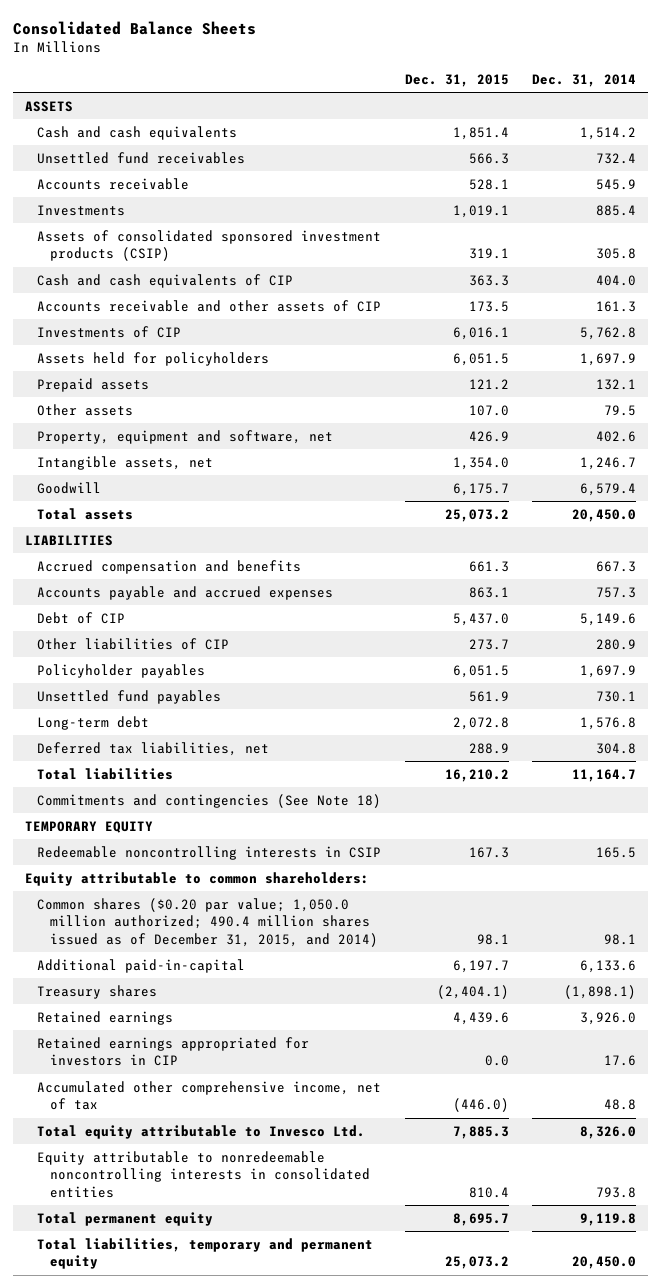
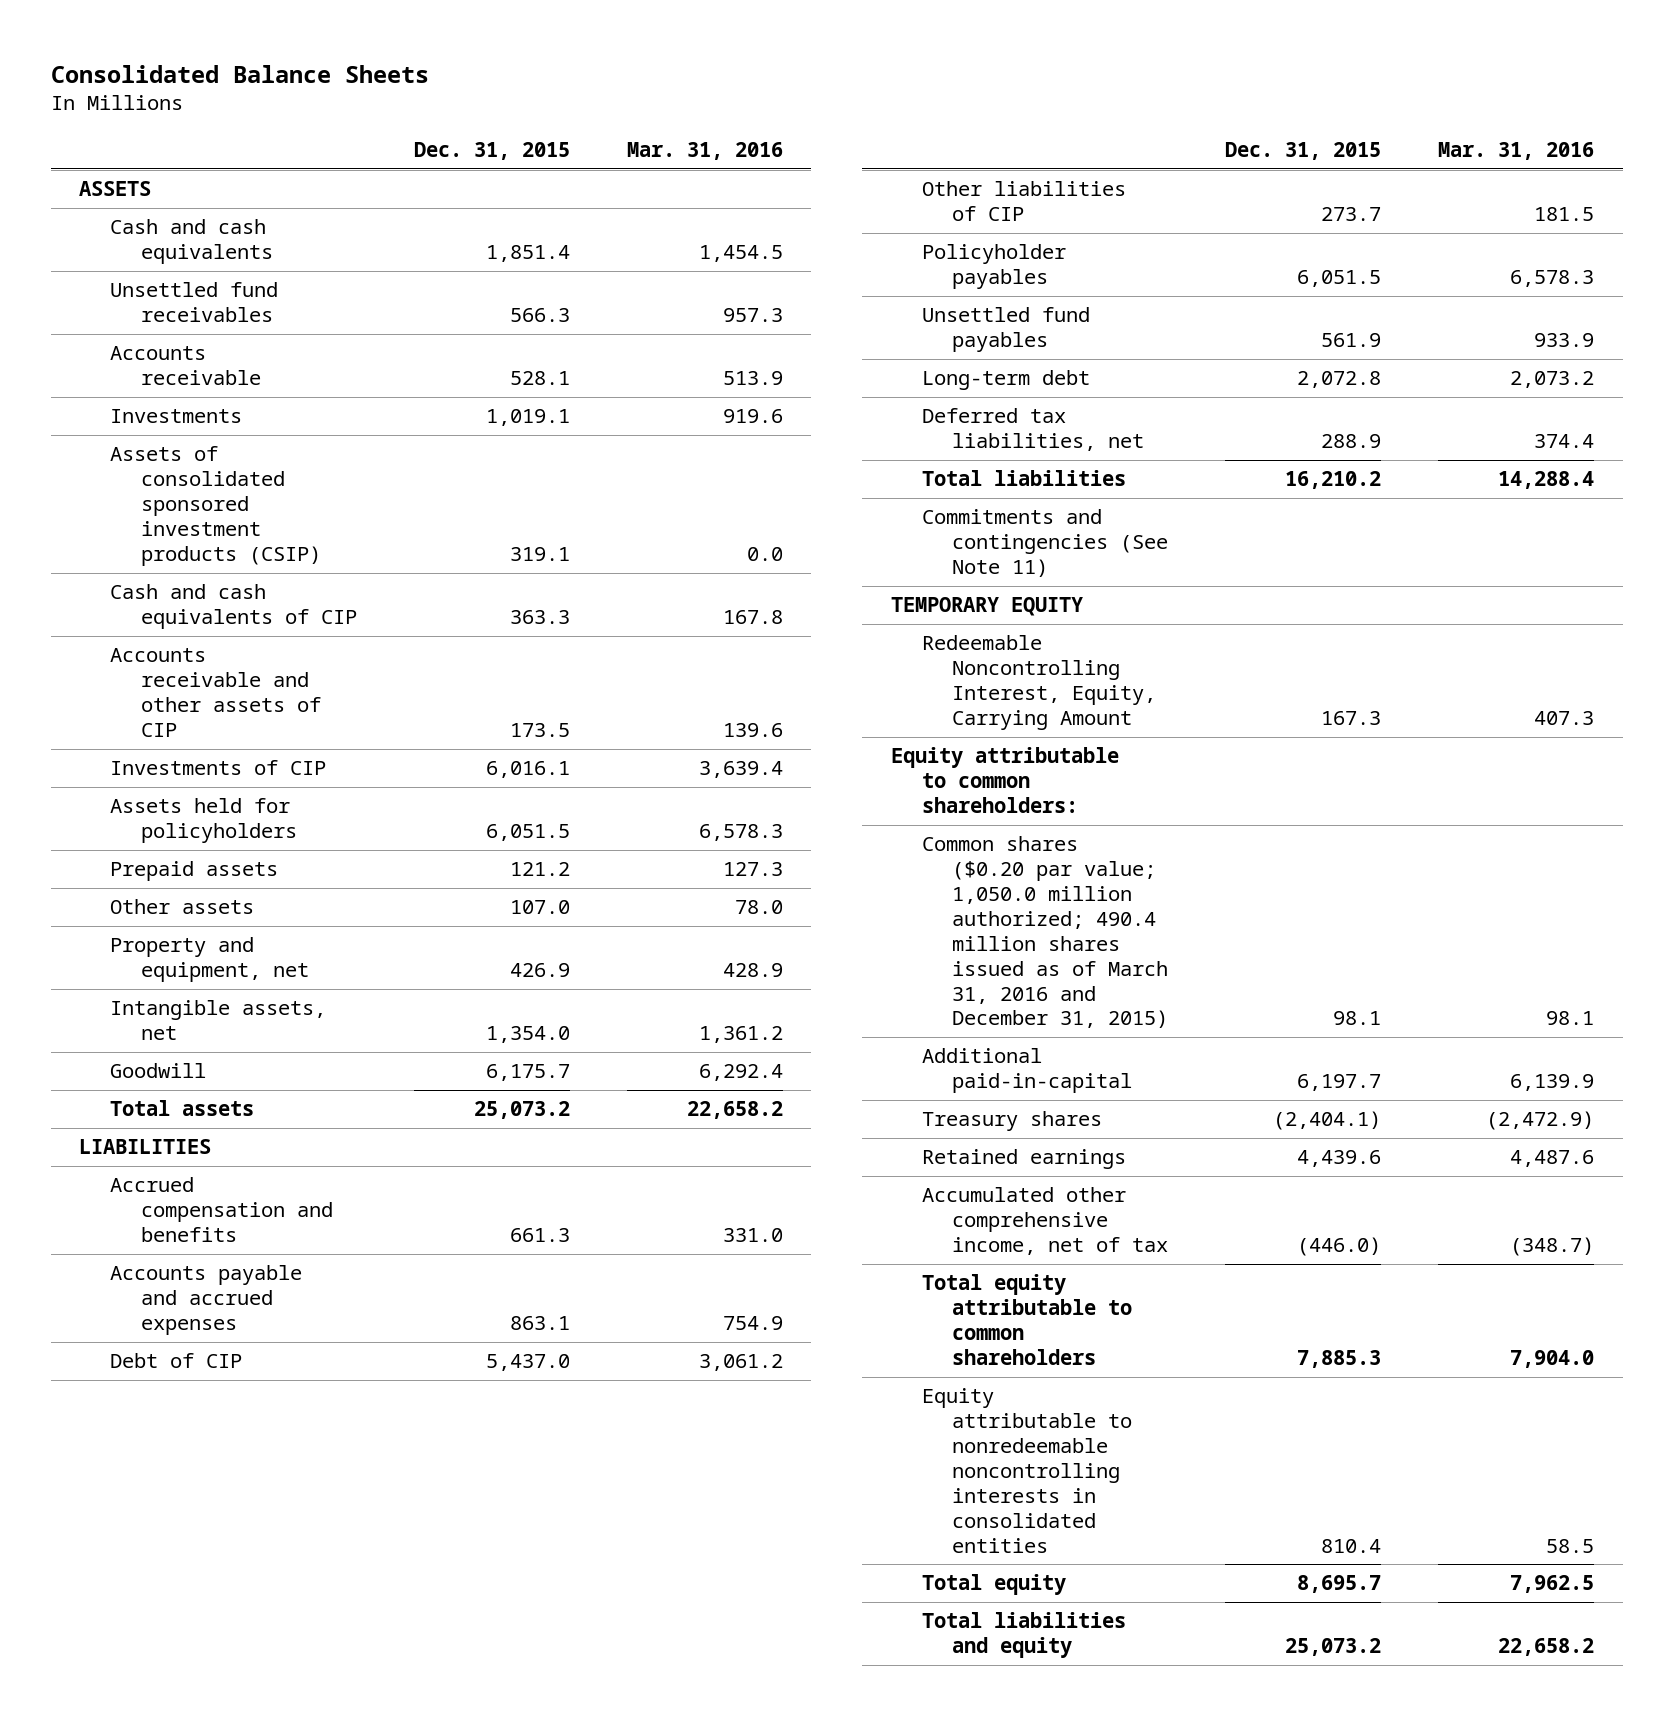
[532,73,637,87] Dec. 31, 2014 -> none
none -> [626,141,783,160] Mar. 31, 2016
[37,429,334,444] Property, equipment and software, net -> [110,937,309,983] Property and equipment, net
[37,793,382,808] Commitments and contingencies (See Note 18) -> [921,509,1169,578] Commitments and contingencies (See Note 11)
[37,845,382,860] Redeemable noncontrolling interests in CSIP -> [921,635,1157,730] Redeemable Noncontrolling Interest, Equity, Carrying Amount
[37,897,378,947] Common shares ($0.20 par value; 1,050.0 million authorized; 490.4 million shares issued as of December 31, 2015, and 2014) -> [921,836,1169,1029] Common shares ($0.20 par value; 1,050.0 million authorized; 490.4 million shares issued as of March 31, 2016 and December 31, 2015)
[37,1036,310,1067] Retained earnings appropriated for investors in CIP -> none
[37,1124,366,1139] Total equity attributable to Invesco Ltd. -> [921,1274,1133,1365] Total equity attributable to common shareholders
[37,1211,214,1226] Total permanent equity -> [921,1574,1066,1596] Total equity
[37,1237,374,1270] Total liabilities, temporary and permanent equity -> [921,1612,1126,1659] Total liabilities and equity

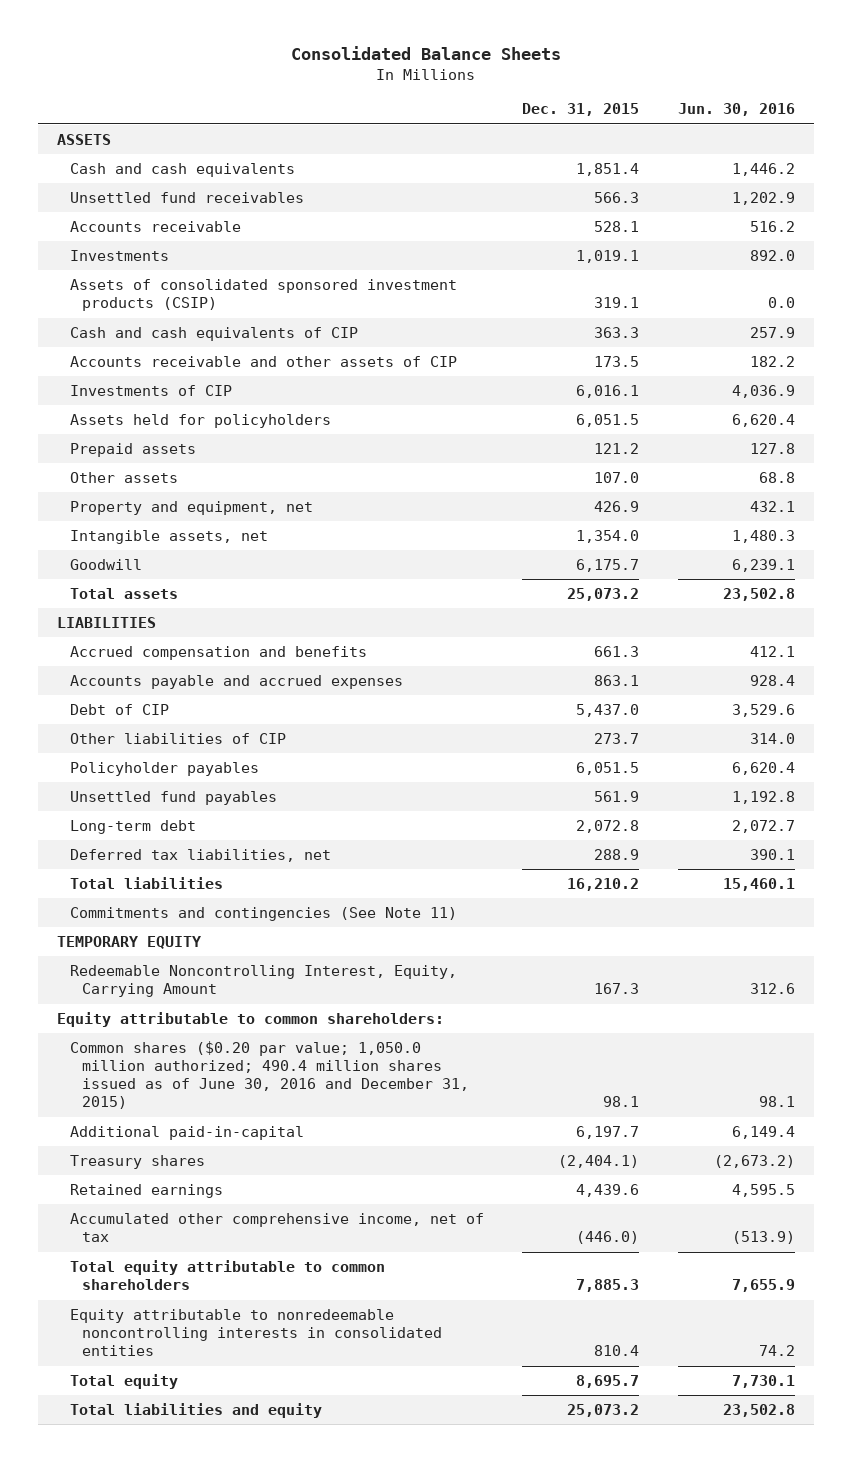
[626,141,783,160] Mar. 31, 2016 -> none
none -> [677,102,795,116] Jun. 30, 2016
[921,836,1169,1029] Common shares ($0.20 par value; 1,050.0 million authorized; 490.4 million shares issued as of March 31, 2016 and December 31, 2015) -> [69,1040,470,1110] Common shares ($0.20 par value; 1,050.0 million authorized; 490.4 million shares issued as of June 30, 2016 and December 31, 2015)

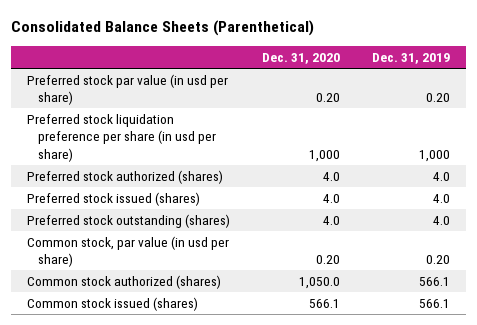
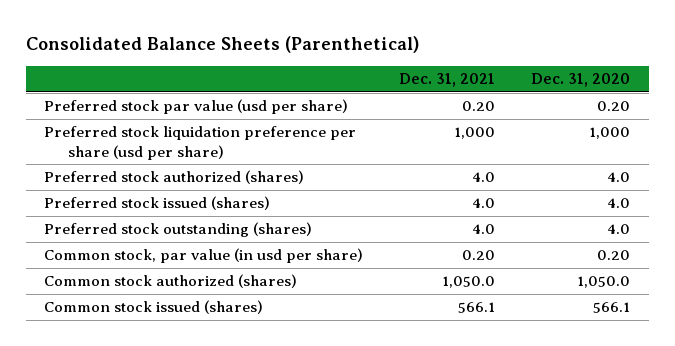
[371,52,450,64] Dec. 31, 2019 -> none
none -> [399,73,496,88] Dec. 31, 2021
[27,73,229,106] Preferred stock par value (in usd per share) -> [44,99,349,115] Preferred stock par value (usd per share)
[27,113,216,162] Preferred stock liquidation preference per share (in usd per share) -> [44,126,357,160] Preferred stock liquidation preference per share (usd per share)

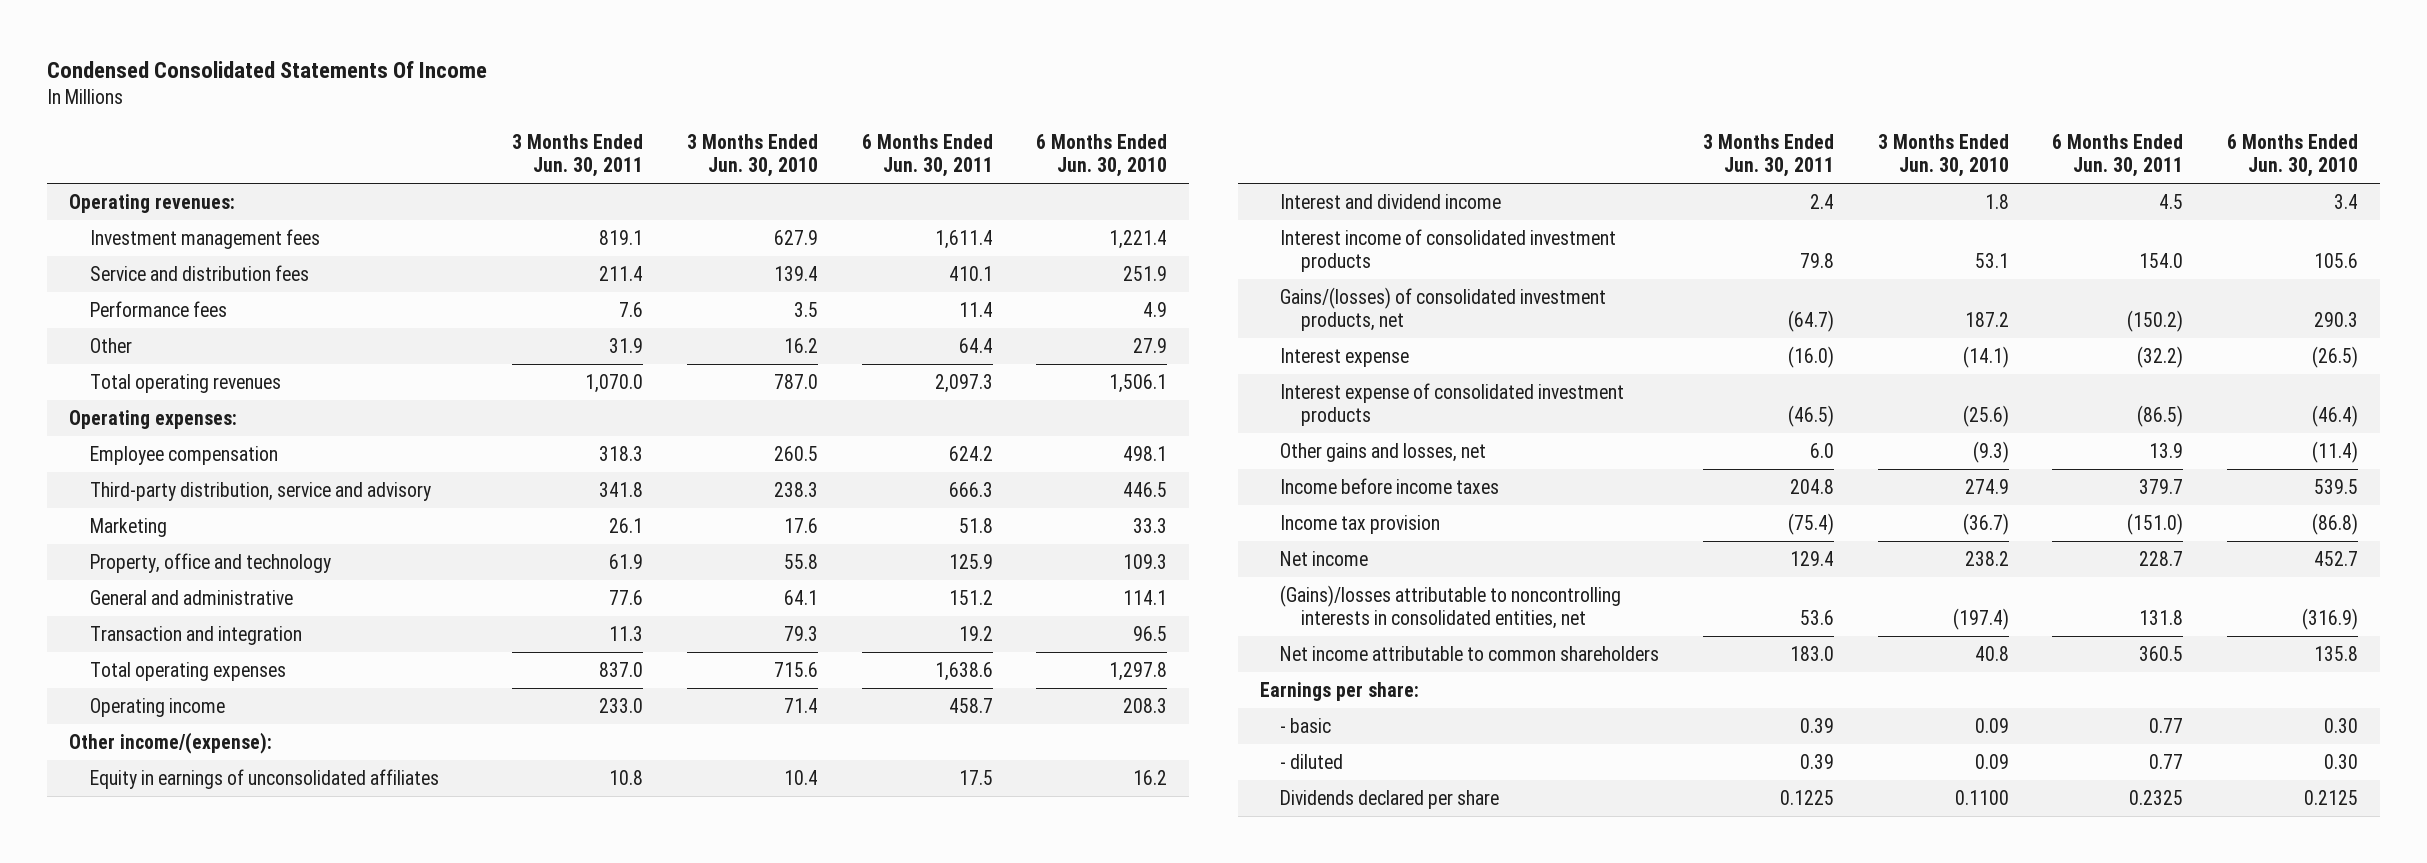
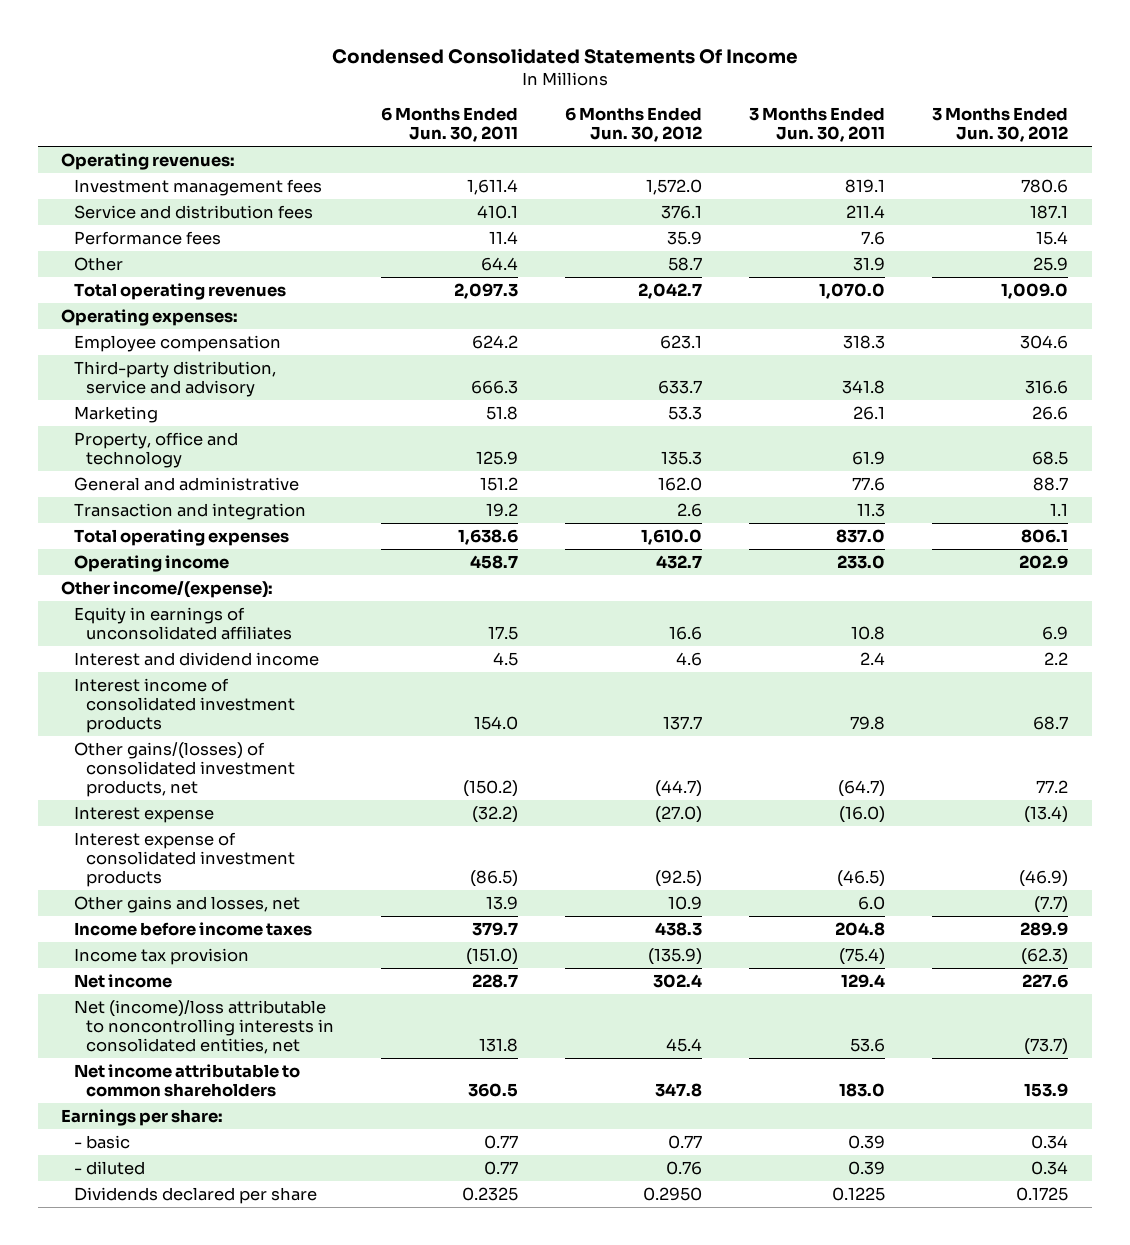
[687,133,819,178] 3 Months Ended Jun. 30, 2010 -> none
[1036,133,1168,178] 6 Months Ended Jun. 30, 2010 -> none
none -> [565,107,703,143] 6 Months Ended Jun. 30, 2012
none -> [932,107,1069,143] 3 Months Ended Jun. 30, 2012
[1280,286,1607,332] Gains/(losses) of consolidated investment products, net -> [73,742,295,797] Other gains/(losses) of consolidated investment products, net
[1280,584,1622,630] (Gains)/losses attributable to noncontrolling interests in consolidated entities, net -> [73,1000,334,1054] Net (income)/loss attributable to noncontrolling interests in consolidated entities, net

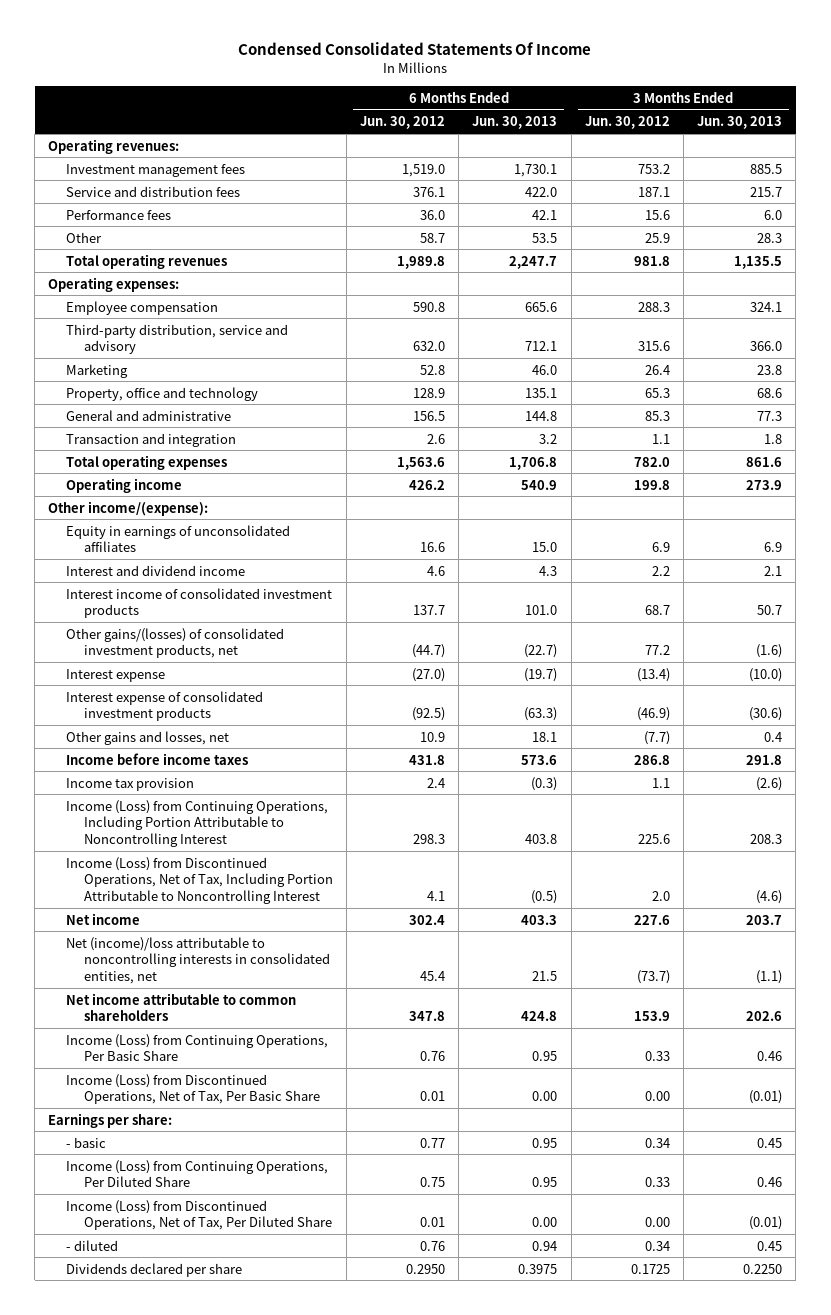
[380,107,518,143] 6 Months Ended Jun. 30, 2011 -> none
[749,107,886,143] 3 Months Ended Jun. 30, 2011 -> none
none -> [472,116,558,130] Jun. 30, 2013
none -> [697,116,783,130] Jun. 30, 2013
[646,179,703,196] 1,572.0 -> [401,163,445,177] 1,519.0
[1021,179,1069,194] 780.6 -> [637,163,670,174] 753.2
[667,231,703,246] 35.9 -> [419,209,445,220] 36.0
[1036,231,1069,246] 15.4 -> [644,209,670,220] 15.6
[638,283,703,300] 2,042.7 -> [396,255,445,269] 1,989.8
[1001,283,1069,300] 1,009.0 -> [633,255,670,266] 981.8
[660,335,703,350] 623.1 -> [412,301,445,312] 590.8
[1020,335,1069,350] 304.6 -> [637,301,670,312] 288.3
[658,379,703,394] 633.7 -> [412,341,445,352] 632.0
[1025,379,1069,394] 316.6 -> [637,341,670,352] 315.6
[668,406,703,421] 53.3 -> [419,364,445,375] 52.8
[1032,406,1069,421] 26.6 -> [644,364,670,375] 26.4
[661,450,703,465] 135.3 -> [412,387,445,398] 128.9
[1032,450,1069,465] 68.5 -> [644,387,670,398] 65.3
[658,477,703,492] 162.0 -> [412,410,445,421] 156.5
[1033,477,1069,492] 88.7 -> [644,410,670,421] 85.3
[641,529,703,546] 1,610.0 -> [396,456,445,470] 1,563.6
[1021,529,1069,544] 806.1 -> [633,456,670,467] 782.0
[656,555,703,570] 432.7 -> [408,479,445,490] 426.2
[1019,555,1069,570] 202.9 -> [633,479,670,490] 199.8
[655,922,703,937] 438.3 -> [408,754,445,765] 431.8
[1020,922,1069,937] 289.9 -> [633,754,670,765] 286.8
[648,948,703,966] (135.9) -> [426,777,445,788] 2.4
[1021,948,1069,966] (62.3) -> [651,777,670,788] 1.1
none -> [65,799,328,847] Income (Loss) from Continuing Operations, Including Portion Attributable to Noncontrolling Interest
none -> [65,856,333,904] Income (Loss) from Discontinued Operations, Net of Tax, Including Portion Attributable to Noncontrolling Interest
none -> [65,1033,328,1062] Income (Loss) from Continuing Operations, Per Basic Share
none -> [65,1073,320,1105] Income (Loss) from Discontinued Operations, Net of Tax, Per Basic Share
none -> [65,1159,328,1188] Income (Loss) from Continuing Operations, Per Diluted Share
none -> [65,1199,332,1231] Income (Loss) from Discontinued Operations, Net of Tax, Per Diluted Share

